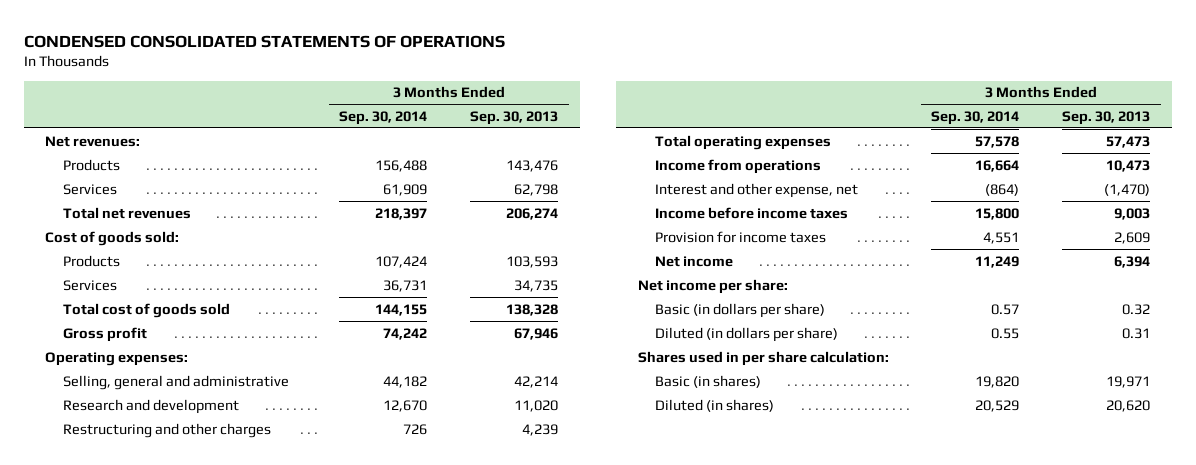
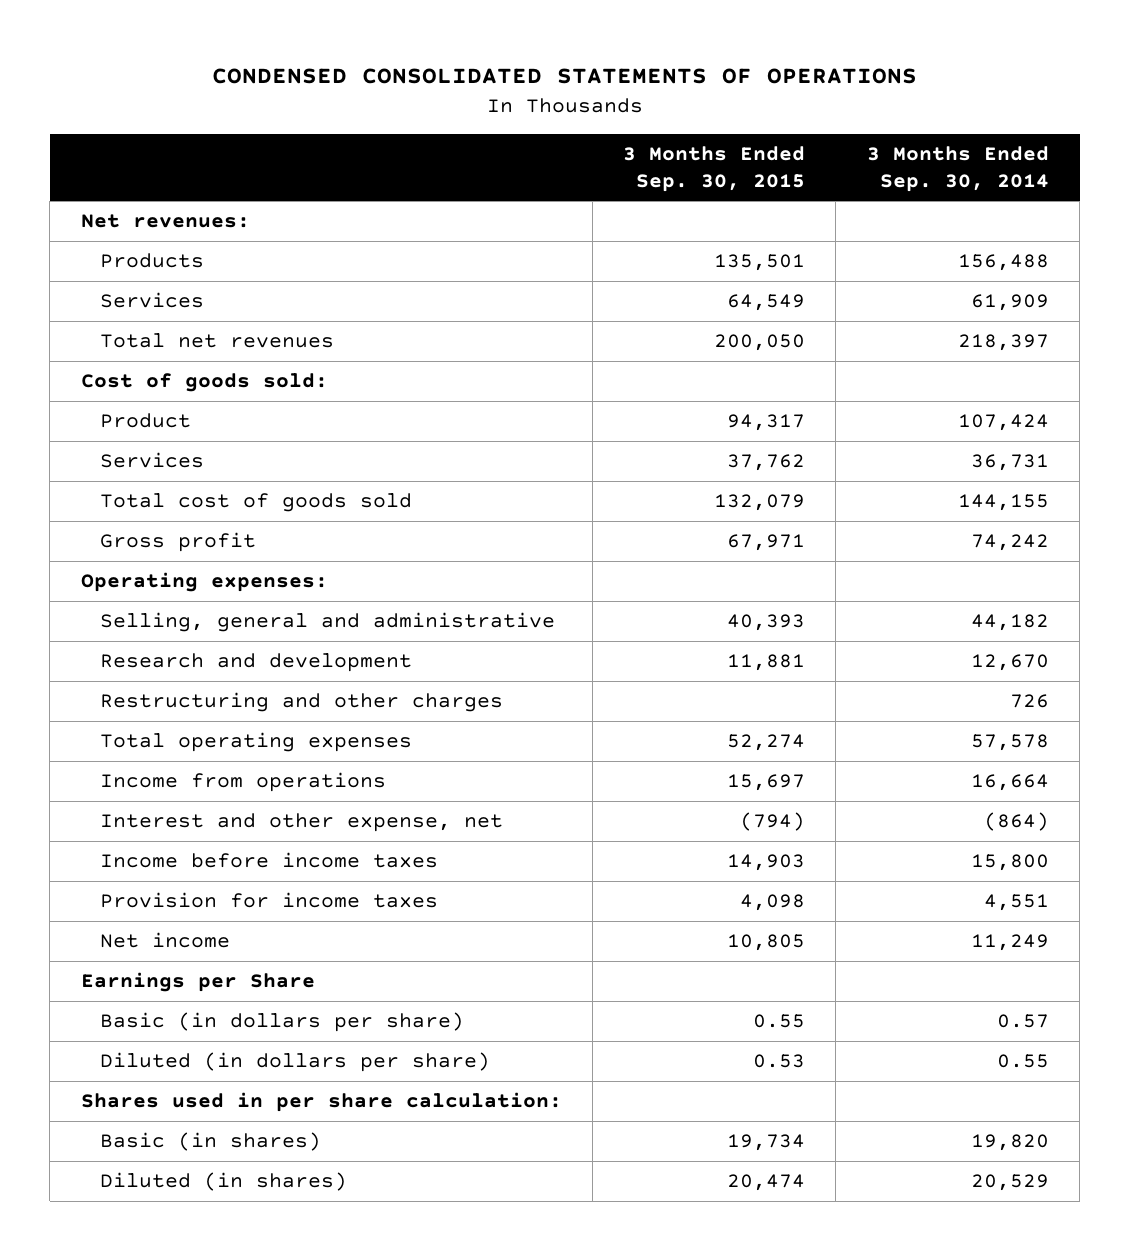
[470,110,559,125] Sep. 30, 2013 -> none
none -> [623,146,806,192] 3 Months Ended Sep. 30, 2015
[62,254,120,267] Products -> [100,413,192,429] Product
[637,278,788,294] Net income per share: -> [80,972,315,993] Earnings per Share

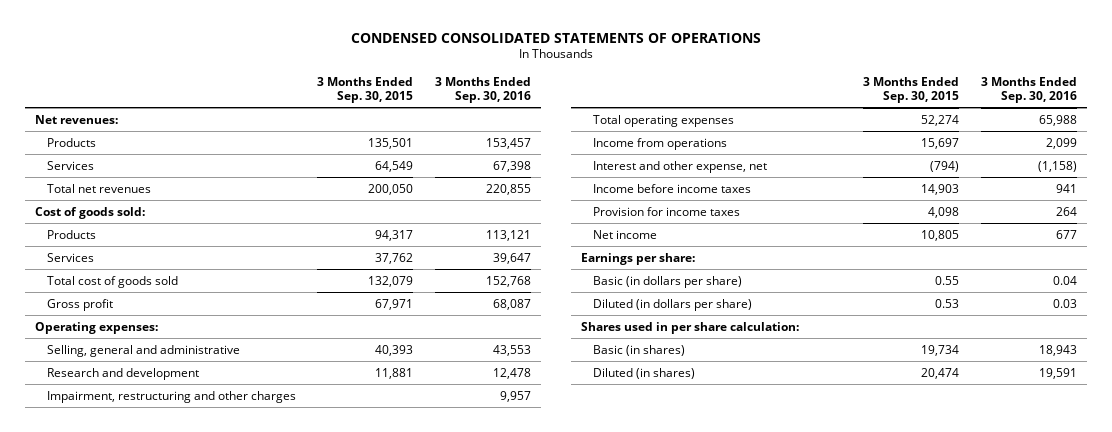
[866,146,1049,192] 3 Months Ended Sep. 30, 2014 -> none
none -> [434,76,531,103] 3 Months Ended Sep. 30, 2016
[100,413,192,429] Product -> [46,229,96,239] Products
[100,692,504,713] Restructuring and other charges -> [46,390,296,403] Impairment, restructuring and other charges
[80,972,315,993] Earnings per Share -> [581,252,696,265] Earnings per share:

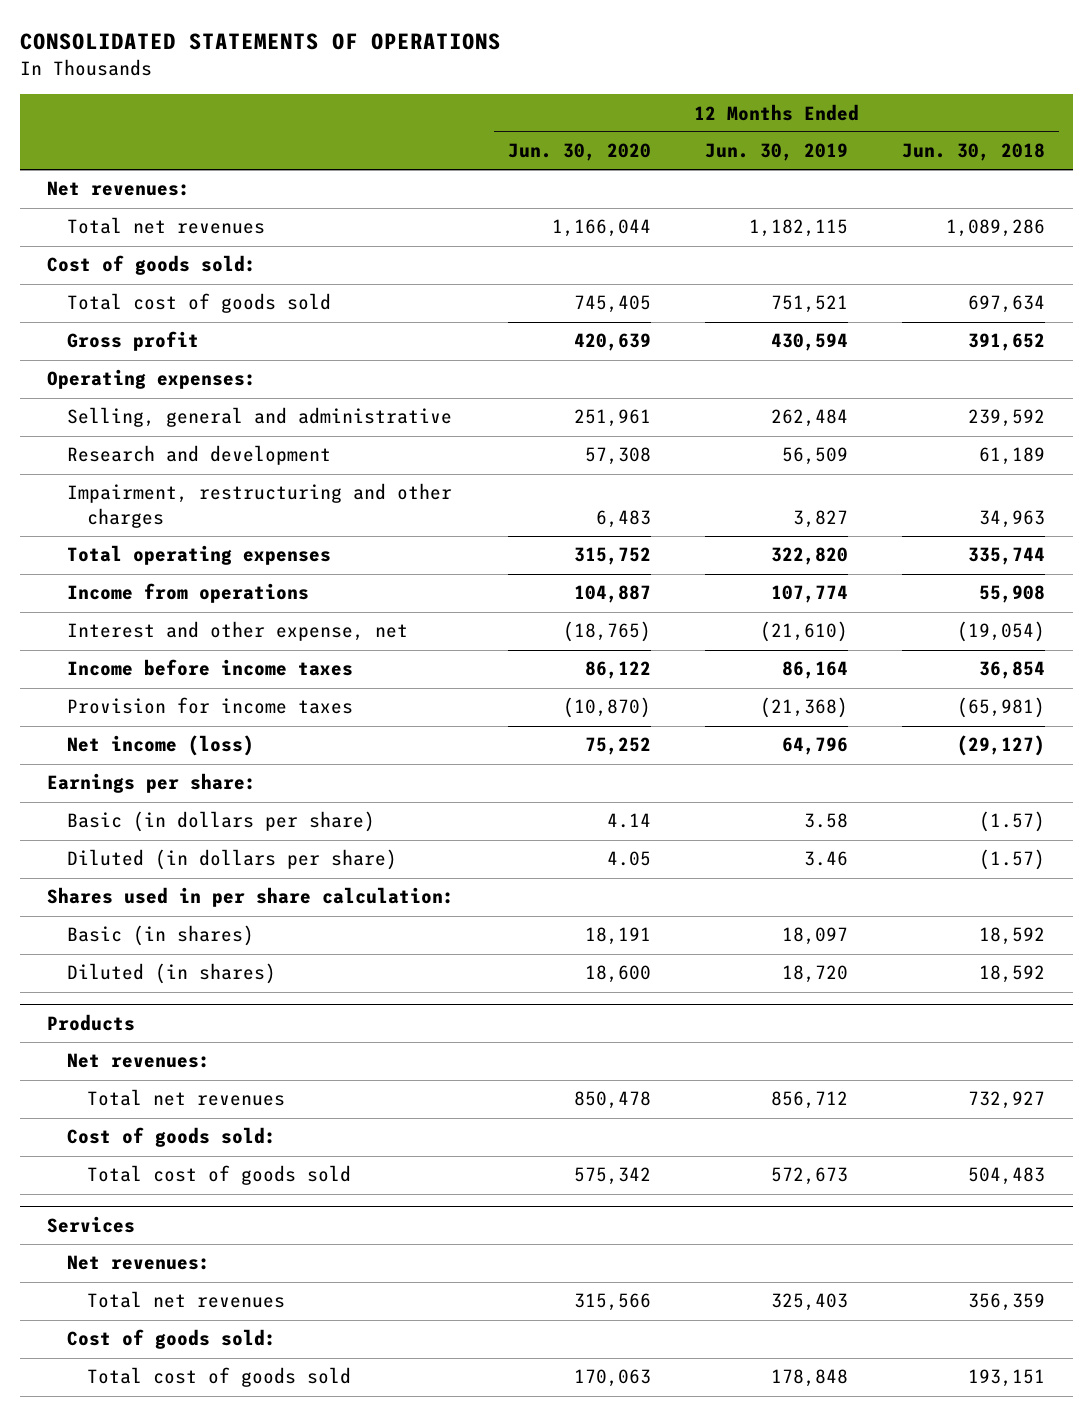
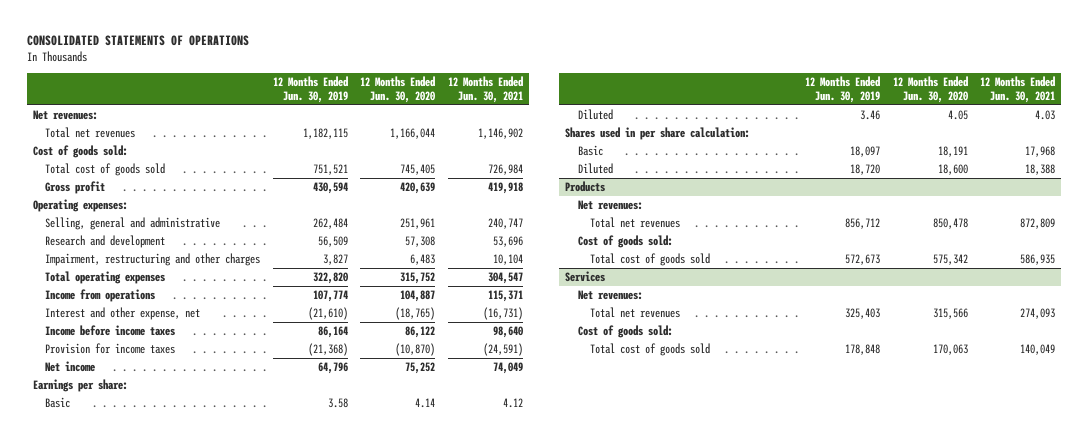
[902,143,1046,162] Jun. 30, 2018 -> none
none -> [447,75,523,103] 12 Months Ended Jun. 30, 2021
[67,735,255,757] Net income (loss) -> [45,361,96,373] Net income
[67,811,376,833] Basic (in dollars per share) -> [45,397,71,409] Basic
[67,849,398,871] Diluted (in dollars per share) -> [577,109,613,121] Diluted
[67,925,255,947] Basic (in shares) -> [577,145,603,157] Basic
[67,963,277,985] Diluted (in shares) -> [577,163,613,175] Diluted

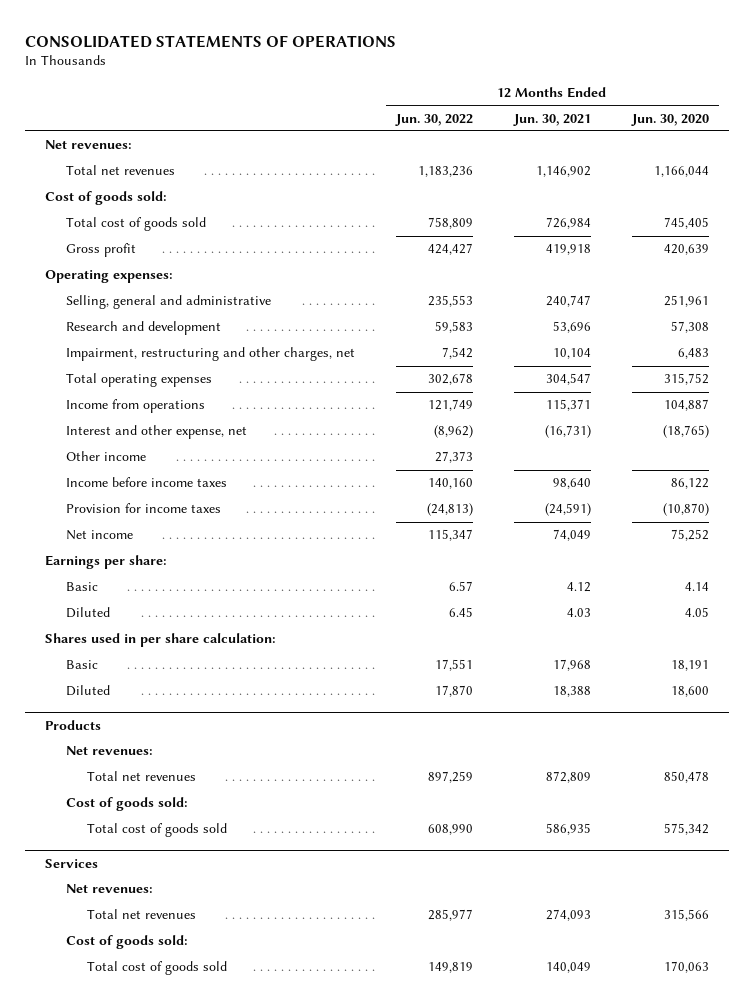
[272,75,348,103] 12 Months Ended Jun. 30, 2019 -> none
none -> [394,113,473,126] Jun. 30, 2022
[45,253,261,267] Impairment, restructuring and other charges -> [66,347,356,362] Impairment, restructuring and other charges, net
none -> [66,451,147,462] Other income

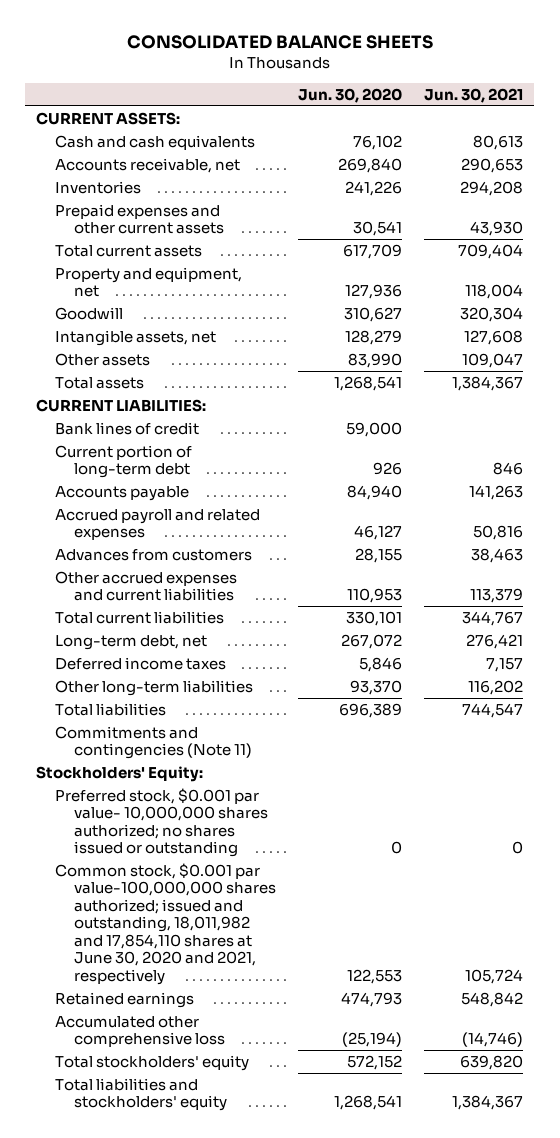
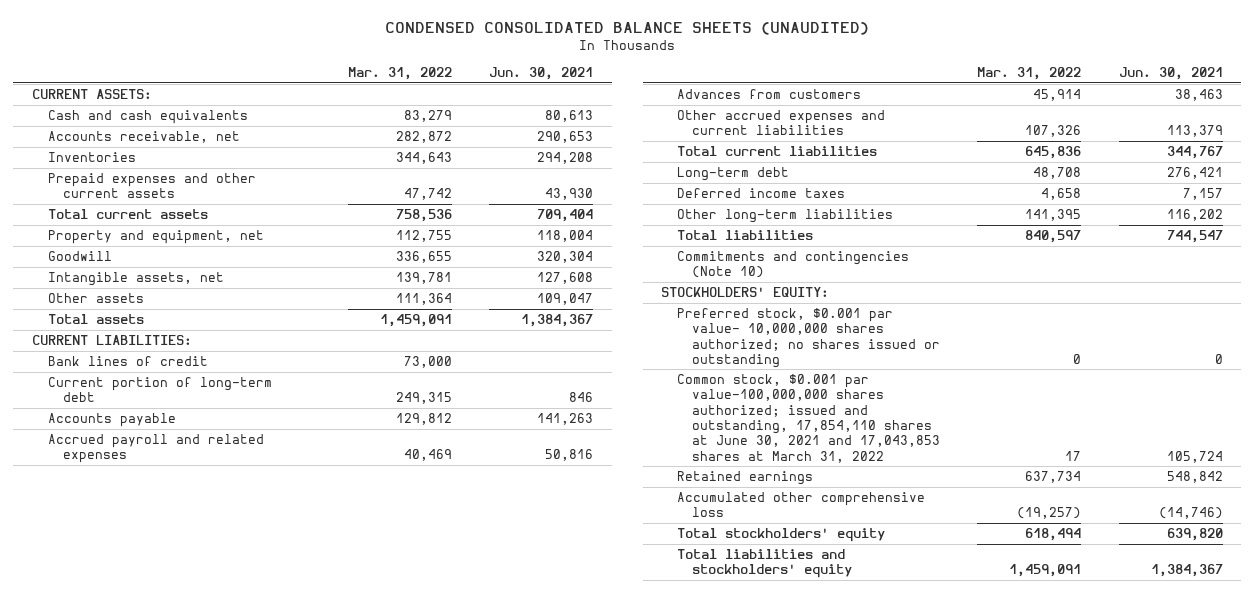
[126,35,433,50] CONSOLIDATED BALANCE SHEETS -> [385,21,870,35] CONDENSED CONSOLIDATED BALANCE SHEETS (UNAUDITED)
[298,87,403,103] Jun. 30, 2020 -> none
none -> [348,67,453,81] Mar. 31, 2022
[55,634,208,650] Long-term debt, net -> [676,167,789,182] Long-term debt
[55,725,252,760] Commitments and contingencies (Note 11) -> [676,251,909,279] Commitments and contingencies (Note 10)
[36,765,204,782] Stockholders' Equity: -> [661,287,830,298] STOCKHOLDERS' EQUITY:
[55,862,276,985] Common stock, $0.001 par value-100,000,000 shares authorized; issued and outstanding, 18,011,982 and 17,854,110 shares at June 30, 2020 and 2021, respectively -> [676,374,941,463] Common stock, $0.001 par value-100,000,000 shares authorized; issued and outstanding, 17,854,110 shares at June 30, 2021 and 17,043,853 shares at March 31, 2022

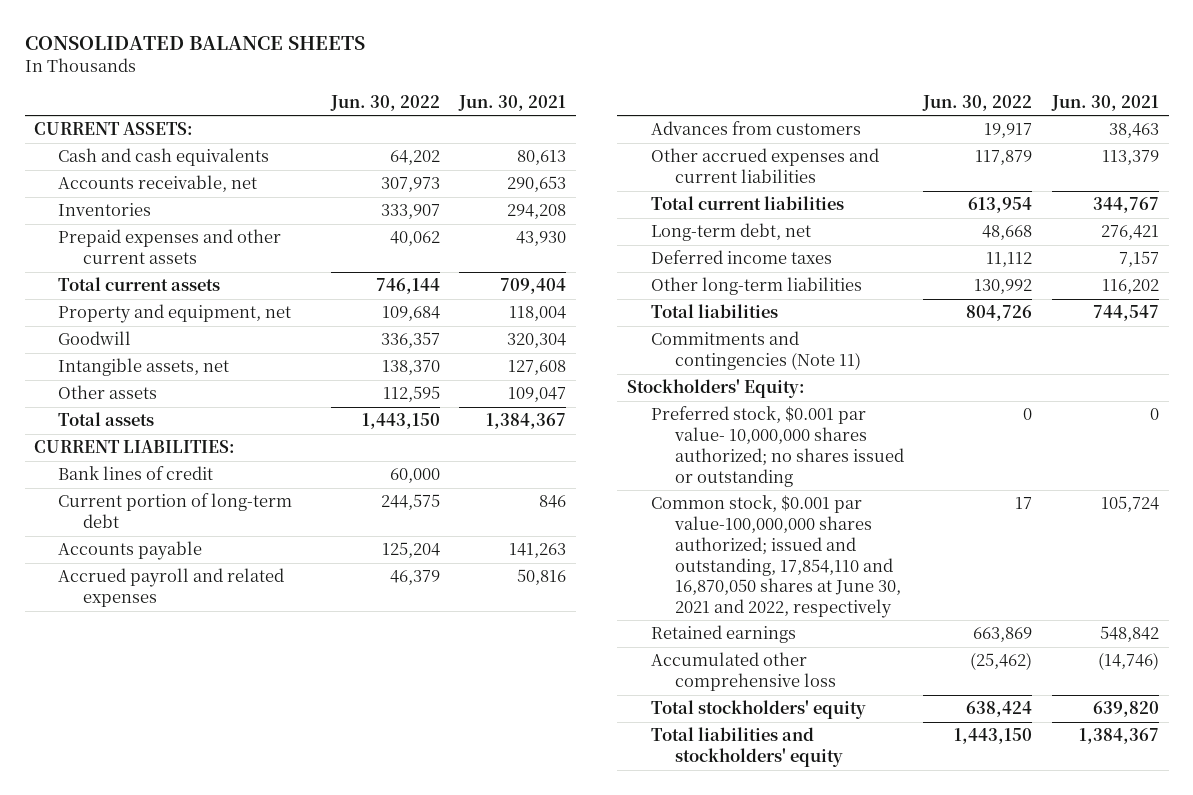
[385,21,870,35] CONDENSED CONSOLIDATED BALANCE SHEETS (UNAUDITED) -> [24,36,365,51] CONSOLIDATED BALANCE SHEETS
[348,67,453,81] Mar. 31, 2022 -> none
none -> [330,94,441,111] Jun. 30, 2022
[676,167,789,182] Long-term debt -> [650,223,811,242] Long-term debt, net
[676,251,909,279] Commitments and contingencies (Note 10) -> [650,331,862,371] Commitments and contingencies (Note 11)
[661,287,830,298] STOCKHOLDERS' EQUITY: -> [626,379,805,399] Stockholders' Equity:
[676,374,941,463] Common stock, $0.001 par value-100,000,000 shares authorized; issued and outstanding, 17,854,110 shares at June 30, 2021 and 17,043,853 shares at March 31, 2022 -> [650,495,902,618] Common stock, $0.001 par value-100,000,000 shares authorized; issued and outstanding, 17,854,110 and 16,870,050 shares at June 30, 2021 and 2022, respectively

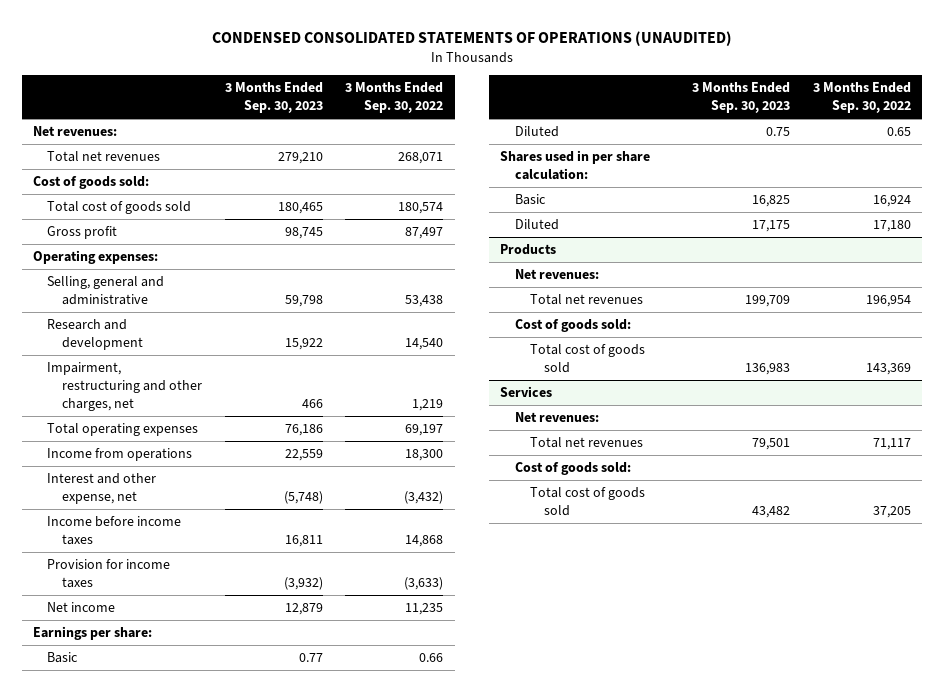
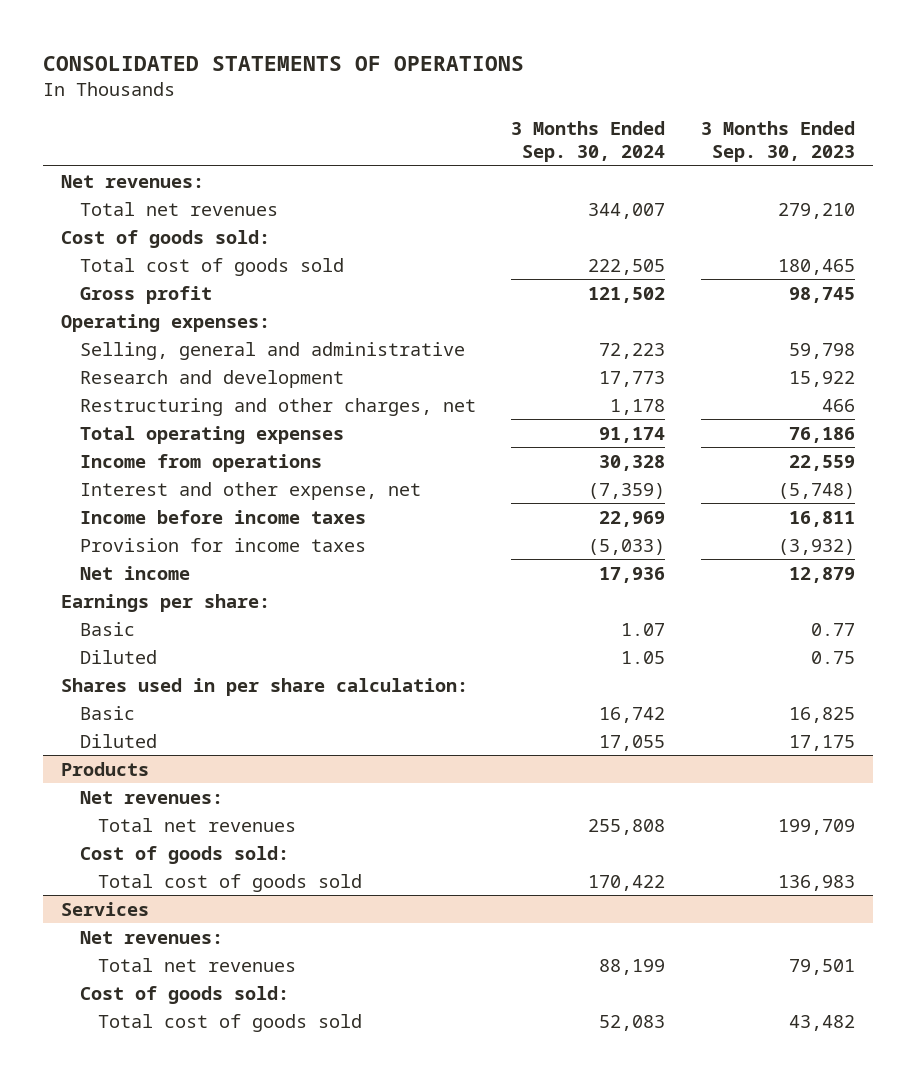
[211,30,732,46] CONDENSED CONSOLIDATED STATEMENTS OF OPERATIONS (UNAUDITED) -> [42,56,524,72] CONSOLIDATED STATEMENTS OF OPERATIONS
[345,82,444,114] 3 Months Ended Sep. 30, 2022 -> none
none -> [511,121,666,162] 3 Months Ended Sep. 30, 2024
[47,362,202,411] Impairment, restructuring and other charges, net -> [79,397,476,416] Restructuring and other charges, net

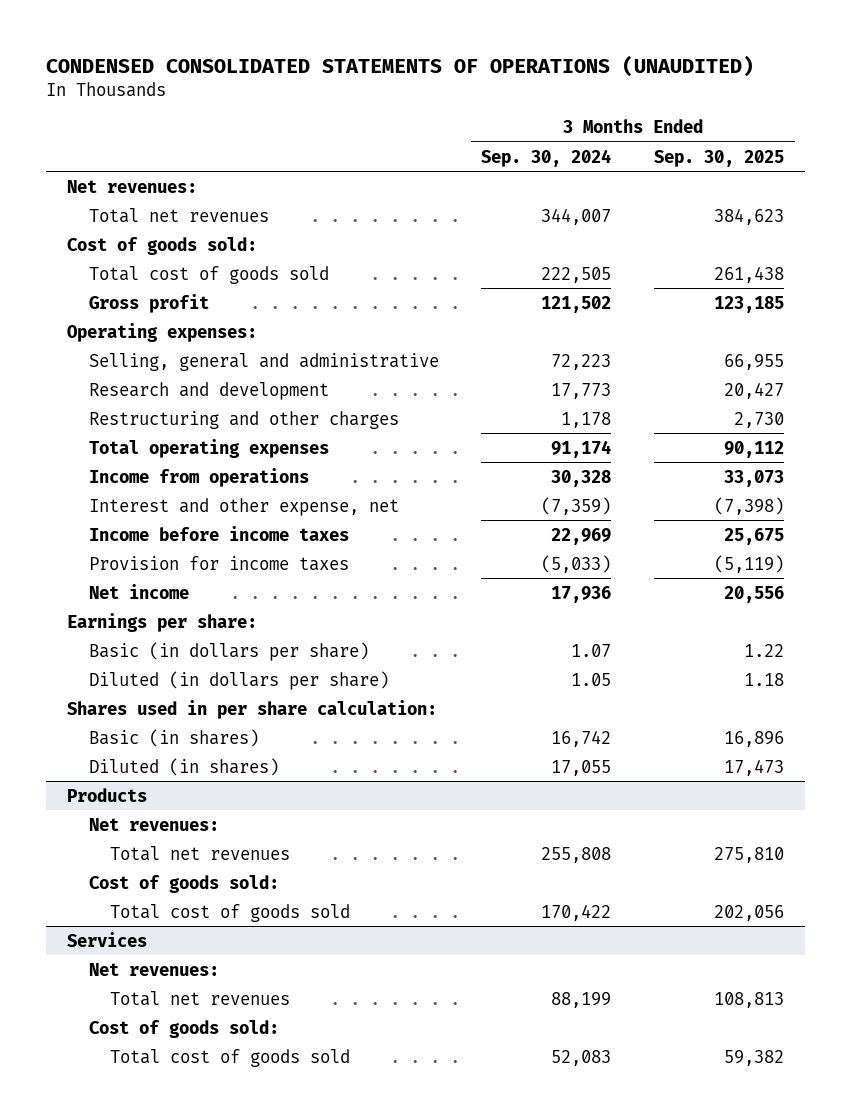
[42,56,524,72] CONSOLIDATED STATEMENTS OF OPERATIONS -> [46,54,755,77] CONDENSED CONSOLIDATED STATEMENTS OF OPERATIONS (UNAUDITED)
[701,121,856,162] 3 Months Ended Sep. 30, 2023 -> none
none -> [653,149,784,167] Sep. 30, 2025
[79,397,476,416] Restructuring and other charges, net -> [88,410,399,429] Restructuring and other charges
[79,621,135,636] Basic -> [88,641,369,661] Basic (in dollars per share)
[79,649,157,664] Diluted -> [88,670,389,690] Diluted (in dollars per share)
[79,705,135,720] Basic -> [88,728,259,747] Basic (in shares)
[79,733,157,748] Diluted -> [88,757,279,776] Diluted (in shares)

